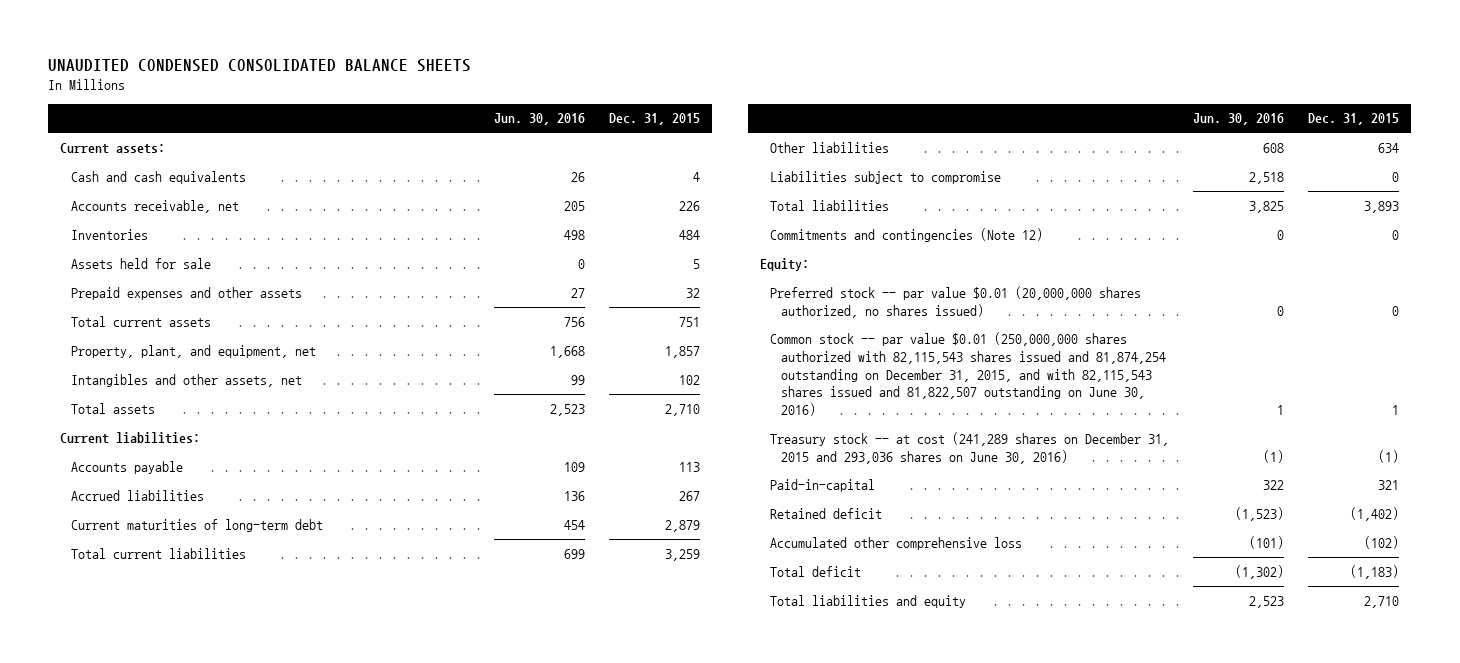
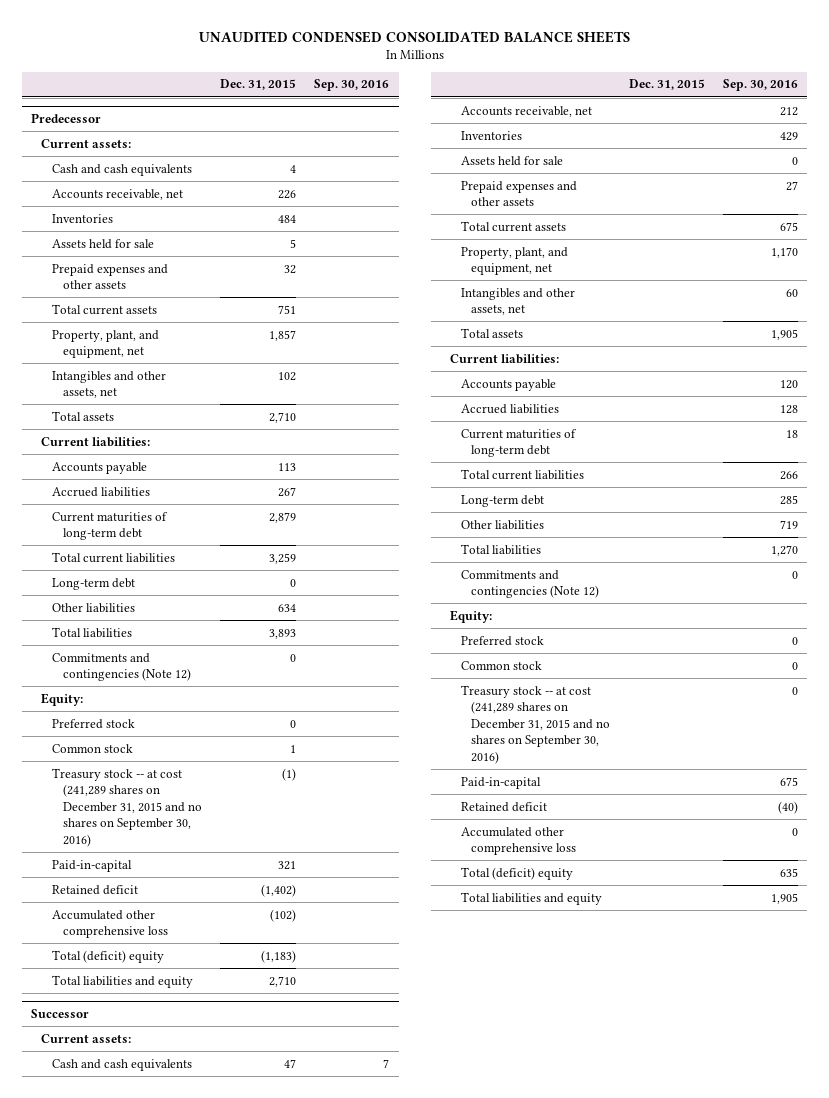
[494,113,586,126] Jun. 30, 2016 -> none
none -> [314,79,390,92] Sep. 30, 2016
none -> [30,112,101,123] Predecessor
none -> [52,577,136,590] Long-term debt
[770,170,1002,184] Liabilities subject to compromise -> none
[770,285,1142,318] Preferred stock -- par value $0.01 (20,000,000 shares authorized, no shares issued) -> [52,718,136,729] Preferred stock
[770,331,1167,417] Common stock -- par value $0.01 (250,000,000 shares authorized with 82,115,543 shares issued and 81,874,254 outstanding on December 31, 2015, and with 82,115,543 shares issued and 81,822,507 outstanding on June 30, 2016) -> [52,743,134,753] Common stock
[770,431,1170,464] Treasury stock -- at cost (241,289 shares on December 31, 2015 and 293,036 shares on June 30, 2016) -> [52,767,202,847] Treasury stock -- at cost (241,289 shares on December 31, 2015 and no shares on September 30, 2016)
[770,565,862,577] Total deficit -> [52,949,165,963] Total (deficit) equity
none -> [30,1008,89,1018] Successor
none -> [41,1033,132,1043] Current assets:
none -> [52,1058,193,1071] Cash and cash equivalents
none -> [460,105,592,117] Accounts receivable, net
none -> [460,130,522,140] Inventories
none -> [460,155,563,166] Assets held for sale
none -> [460,180,577,207] Prepaid expenses and other assets
none -> [460,220,566,232] Total current assets
none -> [460,246,568,276] Property, plant, and equipment, net
none -> [460,287,575,316] Intangibles and other assets, net
none -> [460,327,523,338] Total assets
none -> [450,353,560,364] Current liabilities:
none -> [460,378,556,391] Accounts payable
none -> [460,403,559,414] Accrued liabilities
none -> [460,428,577,458] Current maturities of long-term debt
none -> [460,468,584,480] Total current liabilities
none -> [460,494,544,507] Long-term debt
none -> [460,519,544,530] Other liabilities
none -> [460,543,541,555] Total liabilities
none -> [460,569,600,599] Commitments and contingencies (Note 12)
none -> [450,609,493,623] Equity:
none -> [460,635,544,646] Preferred stock
none -> [460,660,542,670] Common stock
none -> [460,684,611,764] Treasury stock -- at cost (241,289 shares on December 31, 2015 and no shares on September 30, 2016)
none -> [460,776,541,789] Paid-in-capital
none -> [460,801,547,812] Retained deficit
none -> [460,826,577,856] Accumulated other comprehensive loss
none -> [460,866,573,880] Total (deficit) equity
none -> [460,891,602,905] Total liabilities and equity

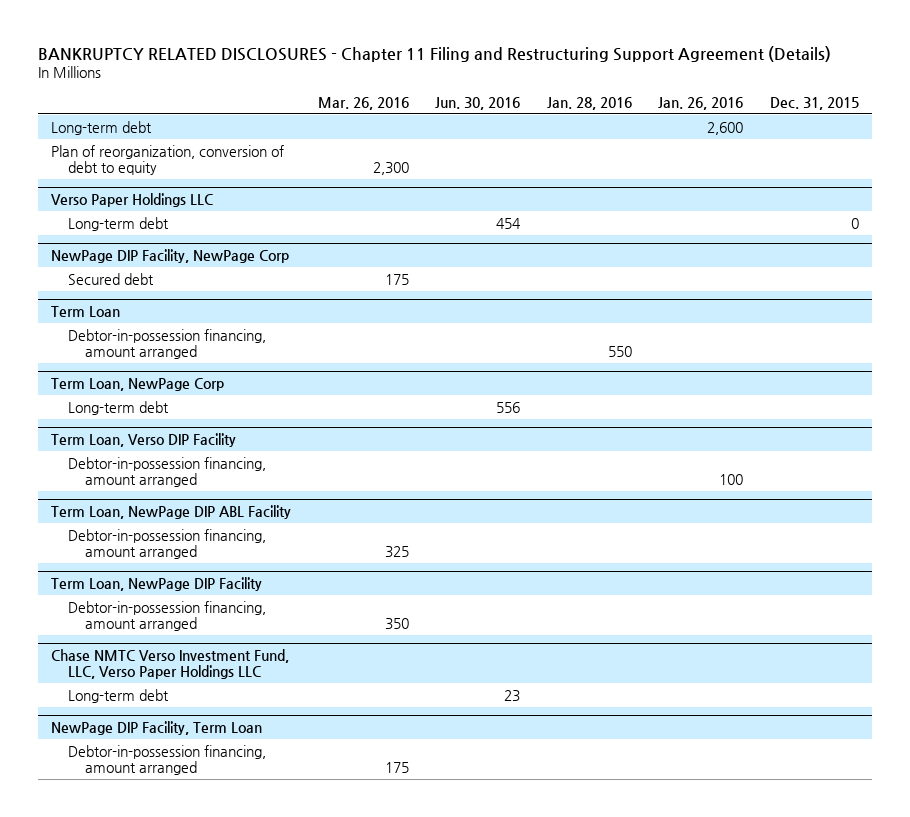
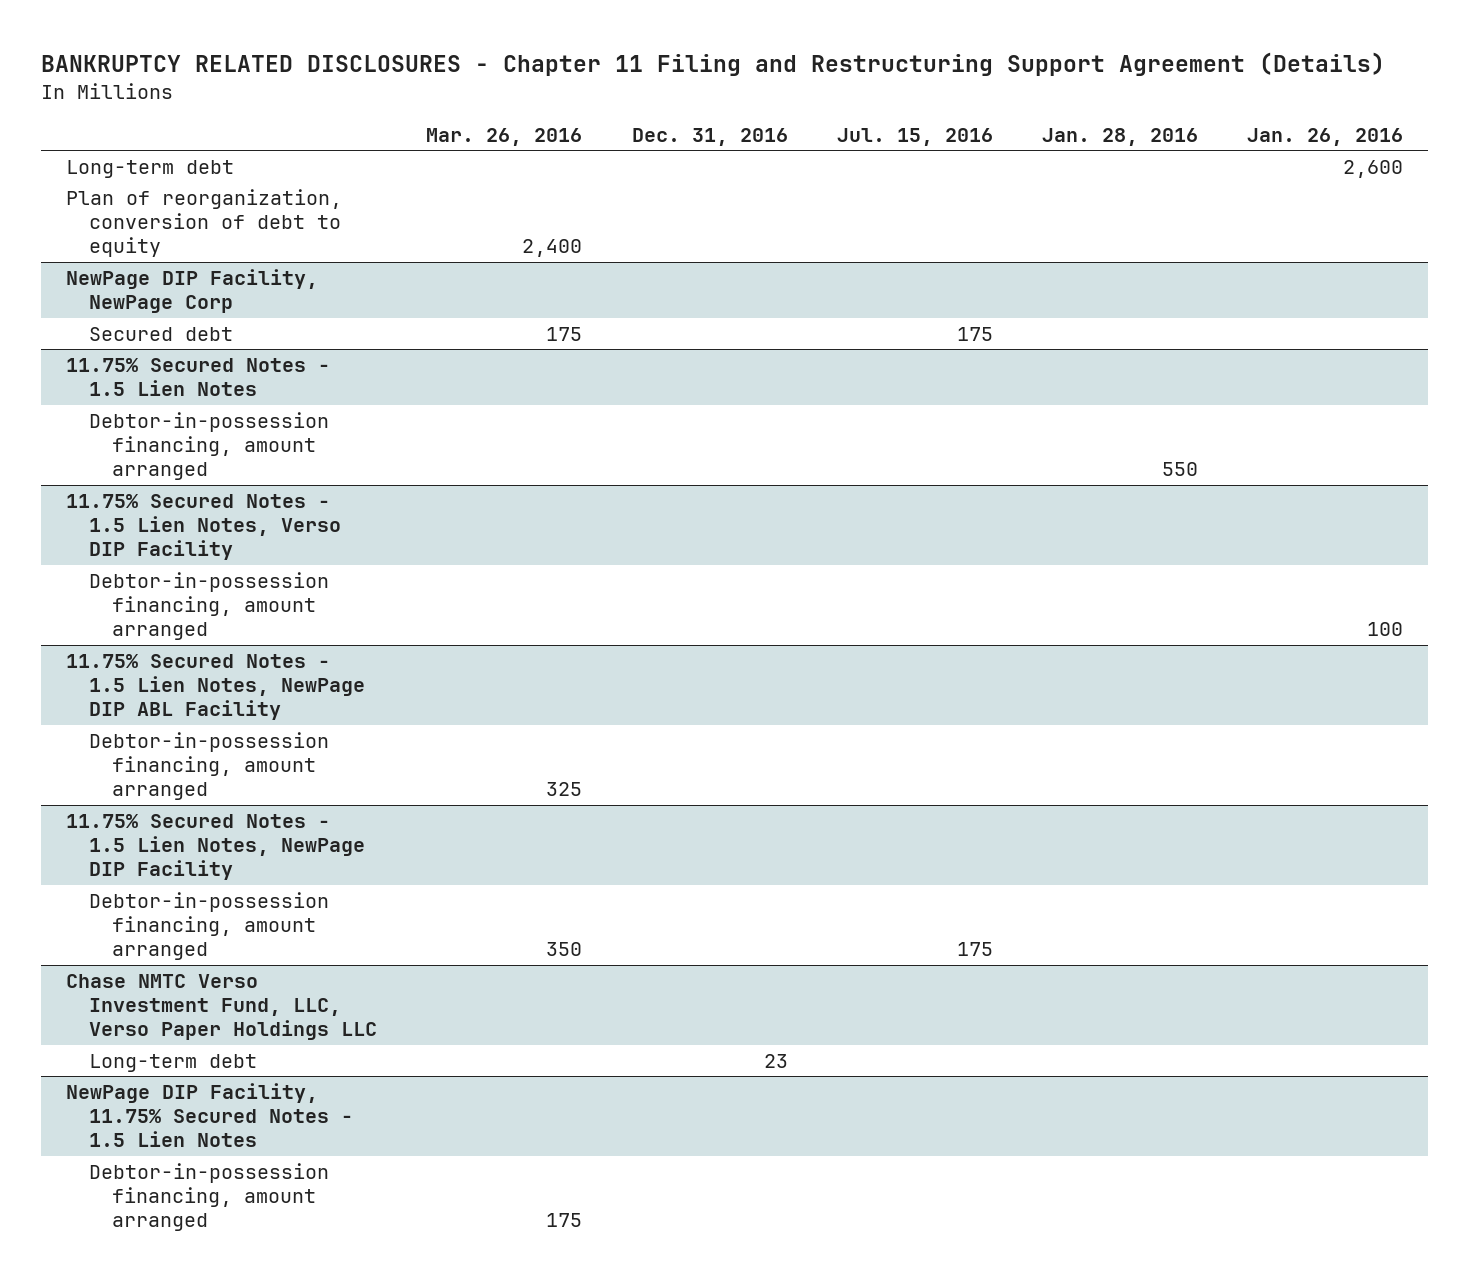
[435,96,521,110] Jun. 30, 2016 -> none
[769,96,859,110] Dec. 31, 2015 -> none
none -> [631,127,788,146] Dec. 31, 2016
none -> [836,127,993,146] Jul. 15, 2016
[51,192,214,207] Verso Paper Holdings LLC -> none
[68,216,170,231] Long-term debt -> none
[372,161,409,175] 2,300 -> [522,239,583,258] 2,400
[51,305,121,317] Term Loan -> [65,357,330,397] 11.75% Secured Notes - 1.5 Lien Notes
[51,377,225,391] Term Loan, NewPage Corp -> none
[68,400,170,415] Long-term debt -> none
[51,432,237,447] Term Loan, Verso DIP Facility -> [65,493,341,561] 11.75% Secured Notes - 1.5 Lien Notes, Verso DIP Facility
[51,504,292,519] Term Loan, NewPage DIP ABL Facility -> [65,653,365,721] 11.75% Secured Notes - 1.5 Lien Notes, NewPage DIP ABL Facility
[51,576,263,591] Term Loan, NewPage DIP Facility -> [65,813,365,881] 11.75% Secured Notes - 1.5 Lien Notes, NewPage DIP Facility
[51,720,263,735] NewPage DIP Facility, Term Loan -> [65,1082,353,1148] NewPage DIP Facility, 11.75% Secured Notes - 1.5 Lien Notes

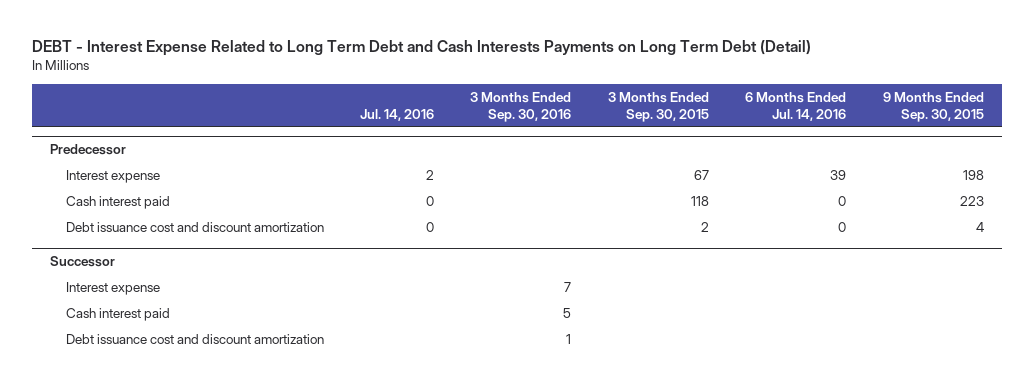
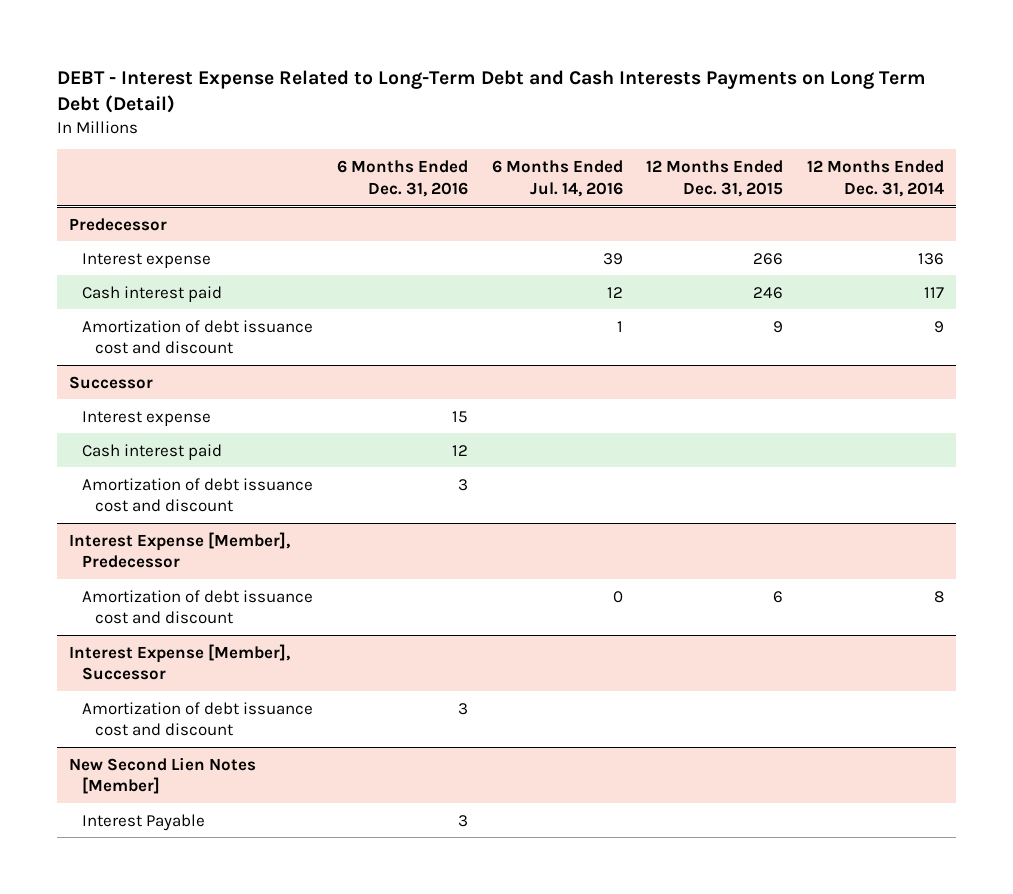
[31,40,811,57] DEBT - Interest Expense Related to Long Term Debt and Cash Interests Payments on Long Term Debt (Detail) -> [57,69,927,113] DEBT - Interest Expense Related to Long-Term Debt and Cash Interests Payments on Long Term Debt (Detail)
[360,108,435,121] Jul. 14, 2016 -> none
[470,91,572,122] 3 Months Ended Sep. 30, 2016 -> none
[607,91,709,122] 3 Months Ended Sep. 30, 2015 -> none
[882,91,984,122] 9 Months Ended Sep. 30, 2015 -> none
none -> [337,159,469,197] 6 Months Ended Dec. 31, 2016
none -> [646,159,784,197] 12 Months Ended Dec. 31, 2015
none -> [807,159,945,197] 12 Months Ended Dec. 31, 2014
[838,195,847,206] 0 -> [606,286,623,298] 12
[65,221,324,232] Debt issuance cost and discount amortization -> [82,319,314,355] Amortization of debt issuance cost and discount
[838,221,847,232] 0 -> [616,320,623,332] 1
[65,333,324,344] Debt issuance cost and discount amortization -> [82,477,314,513] Amortization of debt issuance cost and discount
none -> [69,531,291,569] Interest Expense [Member], Predecessor
none -> [82,589,314,625] Amortization of debt issuance cost and discount
none -> [69,643,291,681] Interest Expense [Member], Successor
none -> [82,701,314,737] Amortization of debt issuance cost and discount
none -> [69,756,257,795] New Second Lien Notes [Member]
none -> [82,813,206,831] Interest Payable

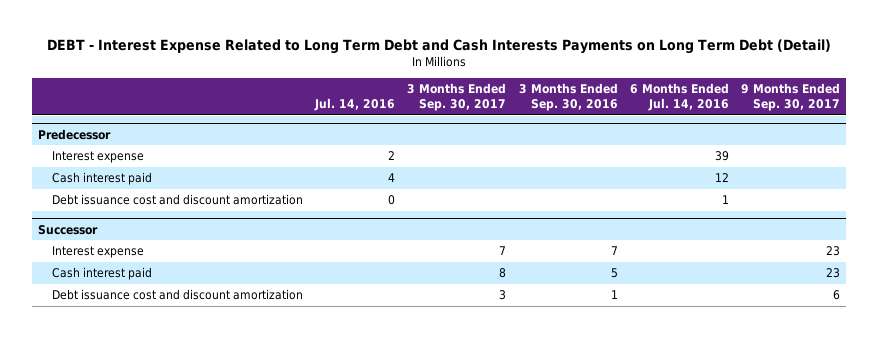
[57,69,927,113] DEBT - Interest Expense Related to Long-Term Debt and Cash Interests Payments on Long Term Debt (Detail) -> [47,38,832,54] DEBT - Interest Expense Related to Long Term Debt and Cash Interests Payments on Long Term Debt (Detail)
[337,159,469,197] 6 Months Ended Dec. 31, 2016 -> none
[646,159,784,197] 12 Months Ended Dec. 31, 2015 -> none
[807,159,945,197] 12 Months Ended Dec. 31, 2014 -> none
none -> [313,98,395,112] Jul. 14, 2016
none -> [407,82,507,112] 3 Months Ended Sep. 30, 2017
none -> [518,82,618,112] 3 Months Ended Sep. 30, 2016
none -> [741,82,841,112] 9 Months Ended Sep. 30, 2017
[82,319,314,355] Amortization of debt issuance cost and discount -> [51,194,303,206] Debt issuance cost and discount amortization
[69,531,291,569] Interest Expense [Member], Predecessor -> none
[82,589,314,625] Amortization of debt issuance cost and discount -> none
[69,643,291,681] Interest Expense [Member], Successor -> none
[82,701,314,737] Amortization of debt issuance cost and discount -> none
[69,756,257,795] New Second Lien Notes [Member] -> none
[82,813,206,831] Interest Payable -> none
[82,477,314,513] Amortization of debt issuance cost and discount -> [51,289,303,301] Debt issuance cost and discount amortization

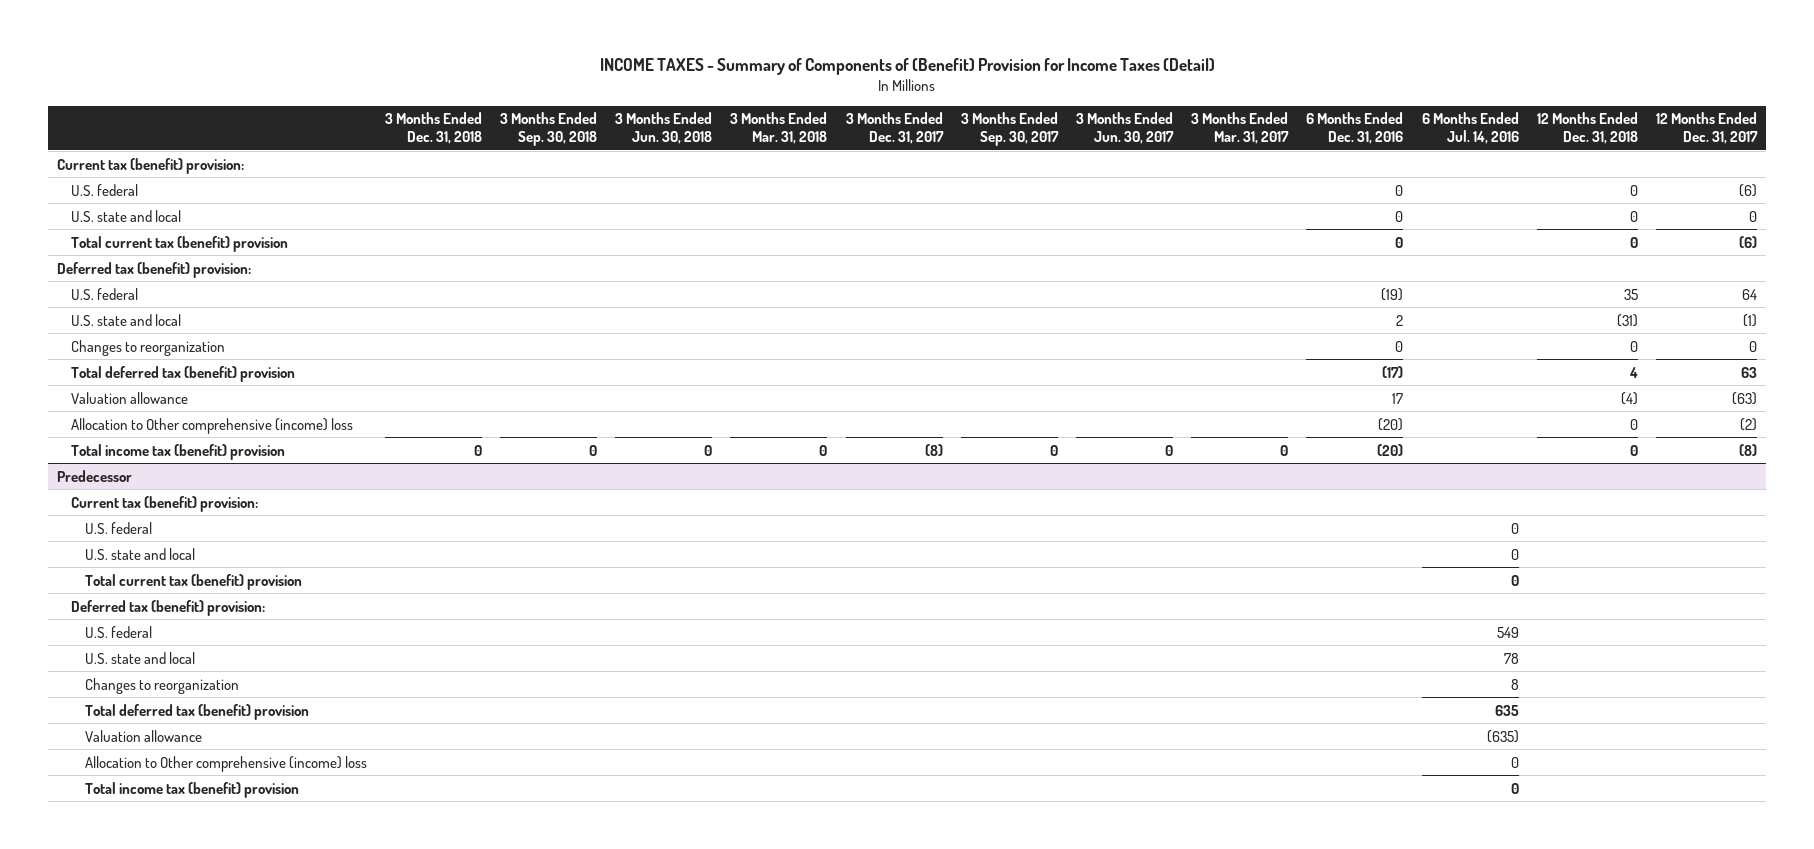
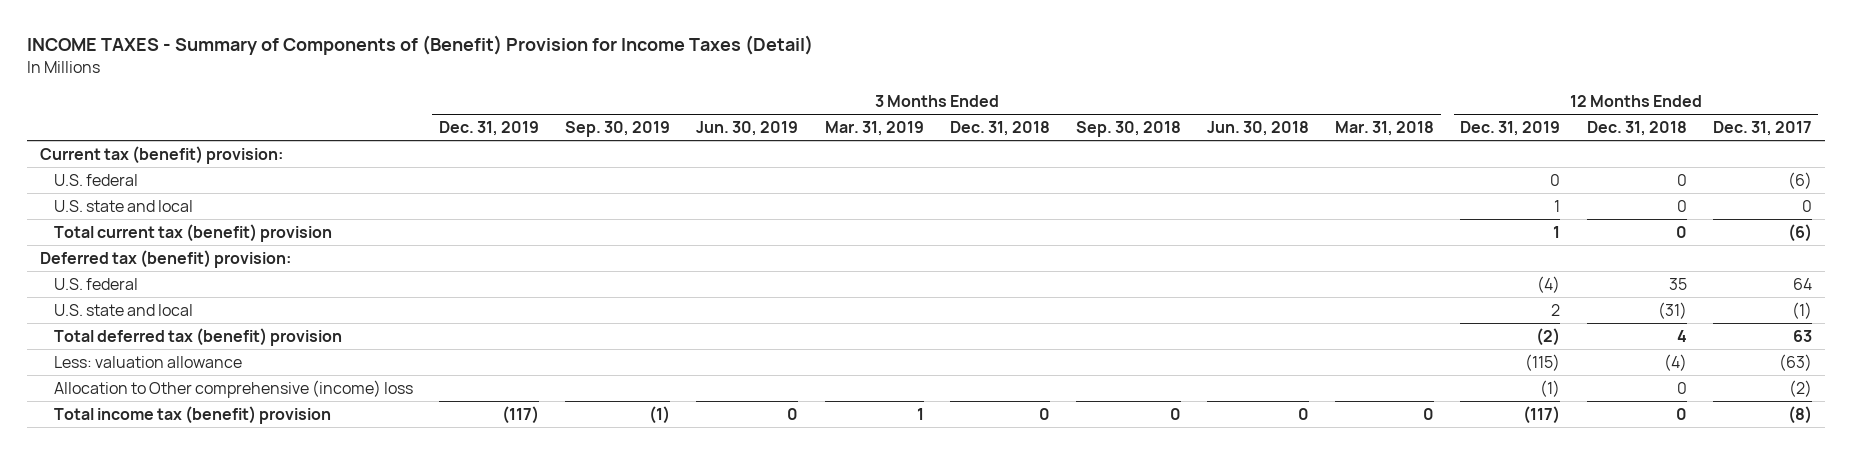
[845,112,944,145] 3 Months Ended Dec. 31, 2017 -> none
[960,112,1059,147] 3 Months Ended Sep. 30, 2017 -> none
[1076,112,1175,145] 3 Months Ended Jun. 30, 2017 -> none
[1191,112,1290,145] 3 Months Ended Mar. 31, 2017 -> none
[1306,112,1404,145] 6 Months Ended Dec. 31, 2016 -> none
[1421,112,1519,145] 6 Months Ended Jul. 14, 2016 -> none
none -> [439,120,540,136] Dec. 31, 2019
none -> [565,120,671,137] Sep. 30, 2019
none -> [696,120,799,136] Jun. 30, 2019
none -> [824,120,924,136] Mar. 31, 2019
none -> [1460,120,1561,136] Dec. 31, 2019
[70,339,225,356] Changes to reorganization -> none
[70,391,188,404] Valuation allowance -> [53,355,242,368] Less: valuation allowance
[56,469,132,482] Predecessor -> none
[70,495,258,512] Current tax (benefit) provision: -> none
[84,521,152,534] U.S. federal -> none
[84,547,195,560] U.S. state and local -> none
[84,573,302,590] Total current tax (benefit) provision -> none
[70,599,265,616] Deferred tax (benefit) provision: -> none
[84,625,152,638] U.S. federal -> none
[84,651,195,664] U.S. state and local -> none
[84,677,239,694] Changes to reorganization -> none
[84,703,309,720] Total deferred tax (benefit) provision -> none
[84,729,202,742] Valuation allowance -> none
[84,755,367,772] Allocation to Other comprehensive (income) loss -> none
[84,781,299,798] Total income tax (benefit) provision -> none

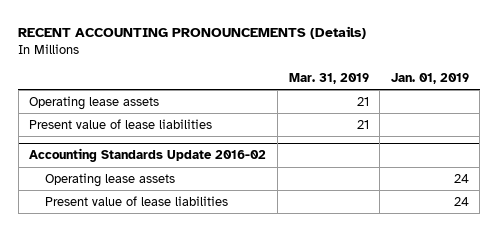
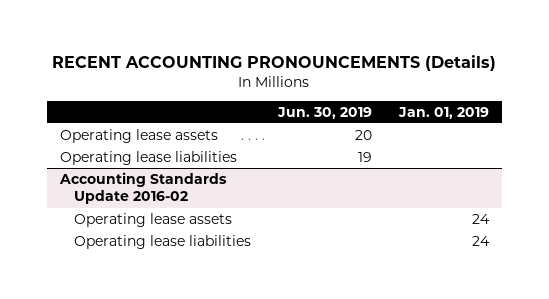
[288,72,369,84] Mar. 31, 2019 -> none
none -> [276,106,372,119] Jun. 30, 2019
[29,118,213,129] Present value of lease liabilities -> [60,150,238,165] Operating lease liabilities
[44,195,228,206] Present value of lease liabilities -> [74,234,252,249] Operating lease liabilities

